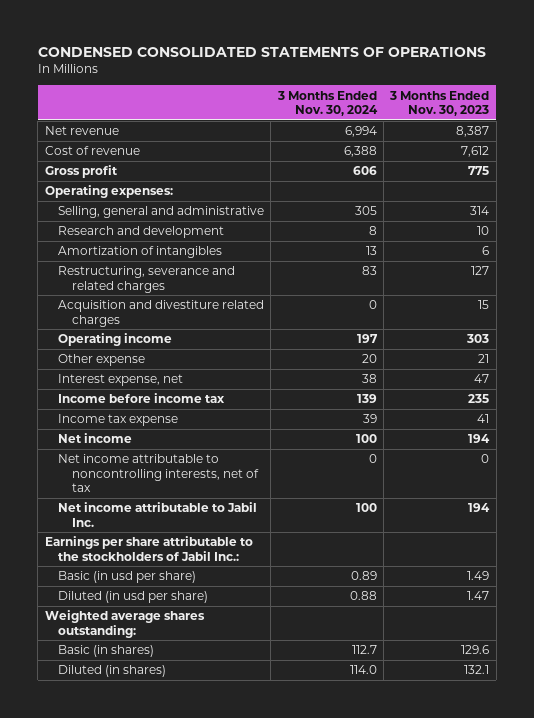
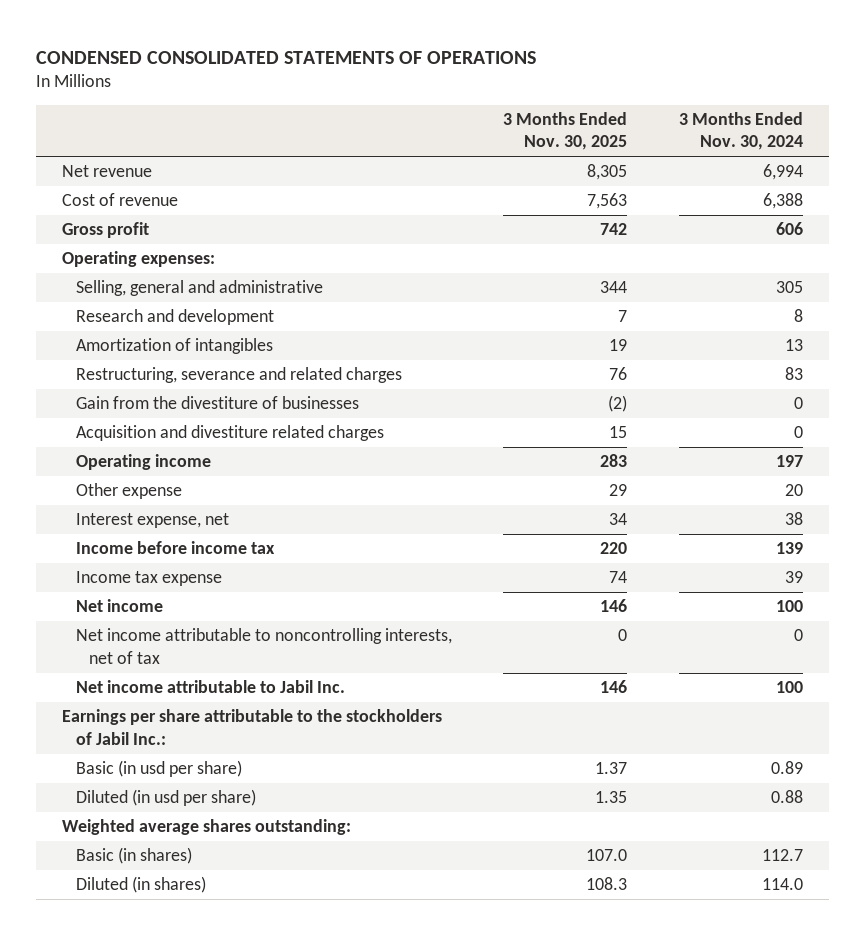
[389,90,490,117] 3 Months Ended Nov. 30, 2023 -> none
none -> [503,111,628,151] 3 Months Ended Nov. 30, 2025
none -> [75,396,359,410] Gain from the divestiture of businesses

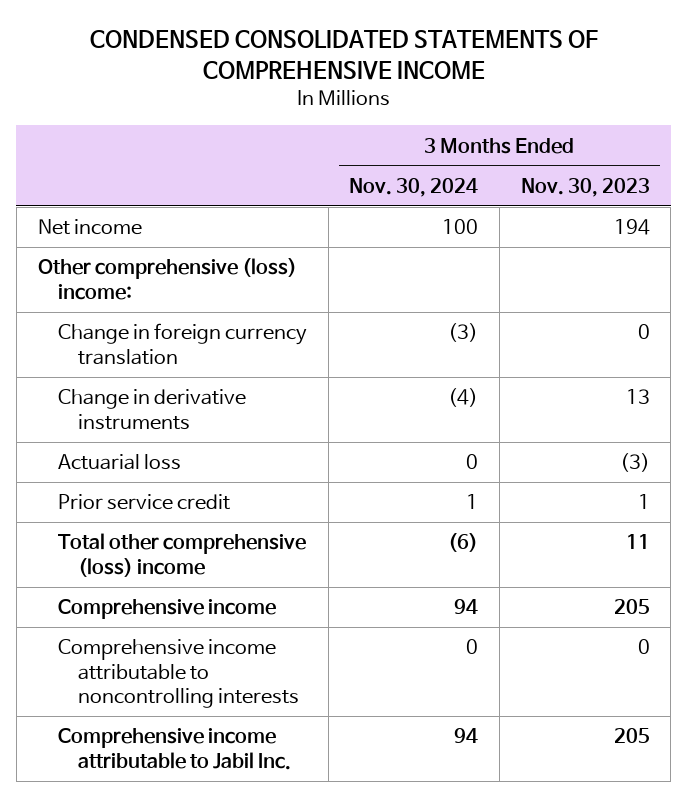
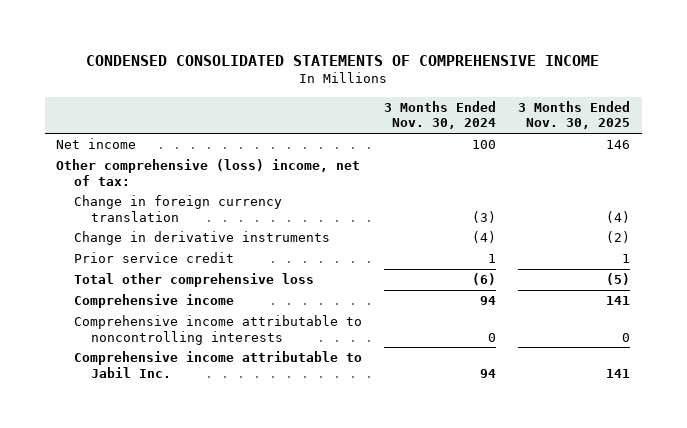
[520,177,650,197] Nov. 30, 2023 -> none
none -> [518,100,631,130] 3 Months Ended Nov. 30, 2025
[37,258,297,300] Other comprehensive (loss) income: -> [56,159,361,186] Other comprehensive (loss) income, net of tax:
[57,454,181,471] Actuarial loss -> none
[57,533,306,577] Total other comprehensive (loss) income -> [73,273,314,288] Total other comprehensive loss

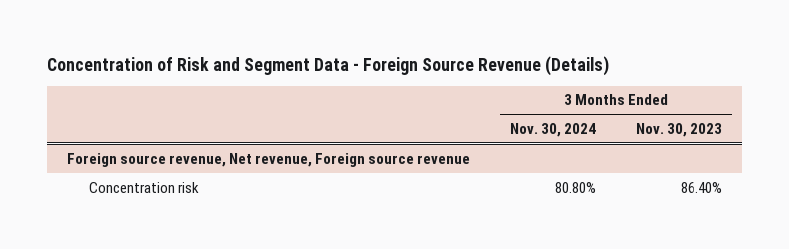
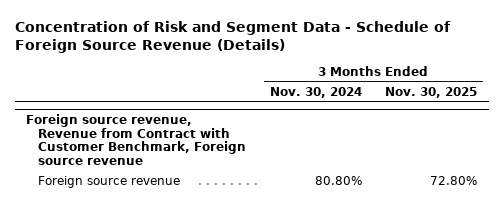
[47,55,610,76] Concentration of Risk and Segment Data - Foreign Source Revenue (Details) -> [14,21,451,54] Concentration of Risk and Segment Data - Schedule of Foreign Source Revenue (Details)
[636,122,723,137] Nov. 30, 2023 -> none
none -> [385,87,478,99] Nov. 30, 2025
[67,152,471,167] Foreign source revenue, Net revenue, Foreign source revenue -> none
none -> [26,114,247,165] Foreign source revenue, Revenue from Contract with Customer Benchmark, Foreign source revenue
[88,181,199,193] Concentration risk -> [38,176,181,189] Foreign source revenue

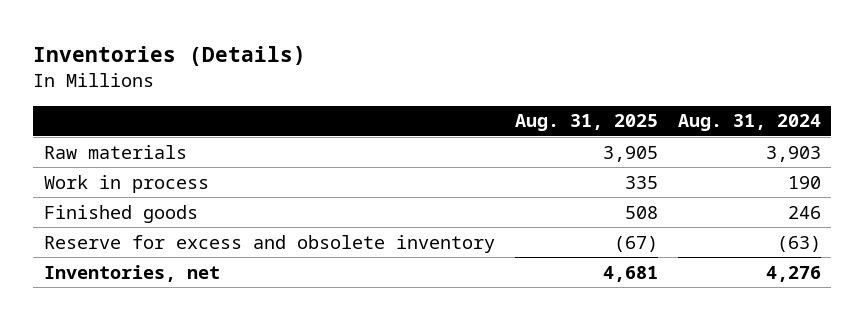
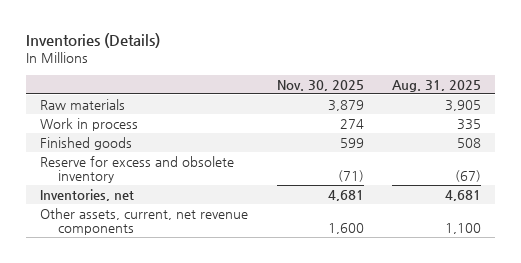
[677,114,821,132] Aug. 31, 2024 -> none
none -> [276,79,364,91] Nov. 30, 2025
none -> [40,207,249,236] Other assets, current, net revenue components

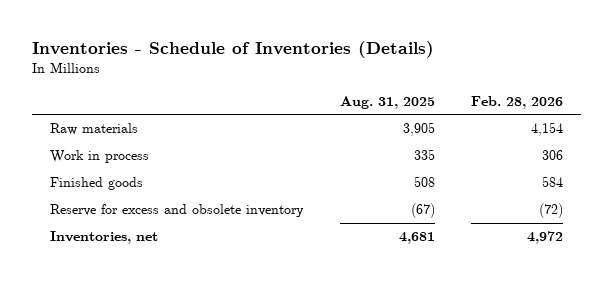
[25,33,160,49] Inventories (Details) -> [32,41,435,59] Inventories - Schedule of Inventories (Details)
[276,79,364,91] Nov. 30, 2025 -> none
none -> [470,95,563,109] Feb. 28, 2026
[40,207,249,236] Other assets, current, net revenue components -> none

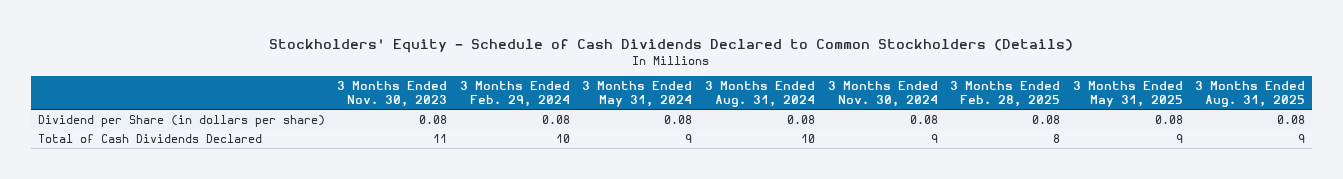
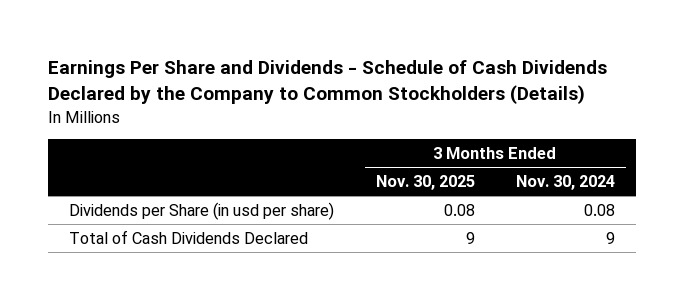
[269,39,1074,54] Stockholders' Equity - Schedule of Cash Dividends Declared to Common Stockholders (Details) -> [48,60,608,105] Earnings Per Share and Dividends - Schedule of Cash Dividends Declared by the Company to Common Stockholders (Details)
[337,81,448,108] 3 Months Ended Nov. 30, 2023 -> none
[459,81,570,108] 3 Months Ended Feb. 29, 2024 -> none
[582,81,693,108] 3 Months Ended May 31, 2024 -> none
[704,81,815,108] 3 Months Ended Aug. 31, 2024 -> none
[950,81,1061,108] 3 Months Ended Feb. 28, 2025 -> none
[1072,81,1183,108] 3 Months Ended May 31, 2025 -> none
[1195,81,1306,108] 3 Months Ended Aug. 31, 2025 -> none
none -> [375,175,475,191] Nov. 30, 2025
[37,114,325,127] Dividend per Share (in dollars per share) -> [69,201,335,220] Dividends per Share (in usd per share)

